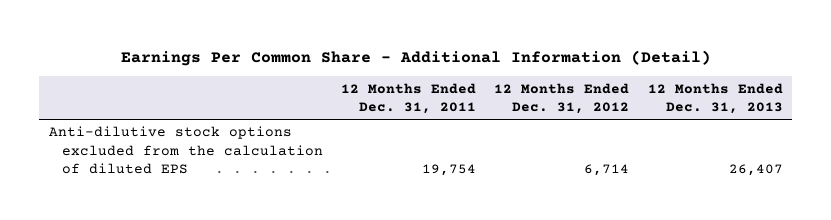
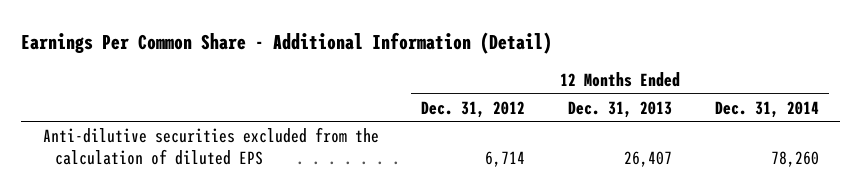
[341,82,477,115] 12 Months Ended Dec. 31, 2011 -> none
none -> [714,100,819,118] Dec. 31, 2014
[48,126,323,174] Anti-dilutive stock options excluded from the calculation of diluted EPS -> [42,126,379,166] Anti-dilutive securities excluded from the calculation of diluted EPS

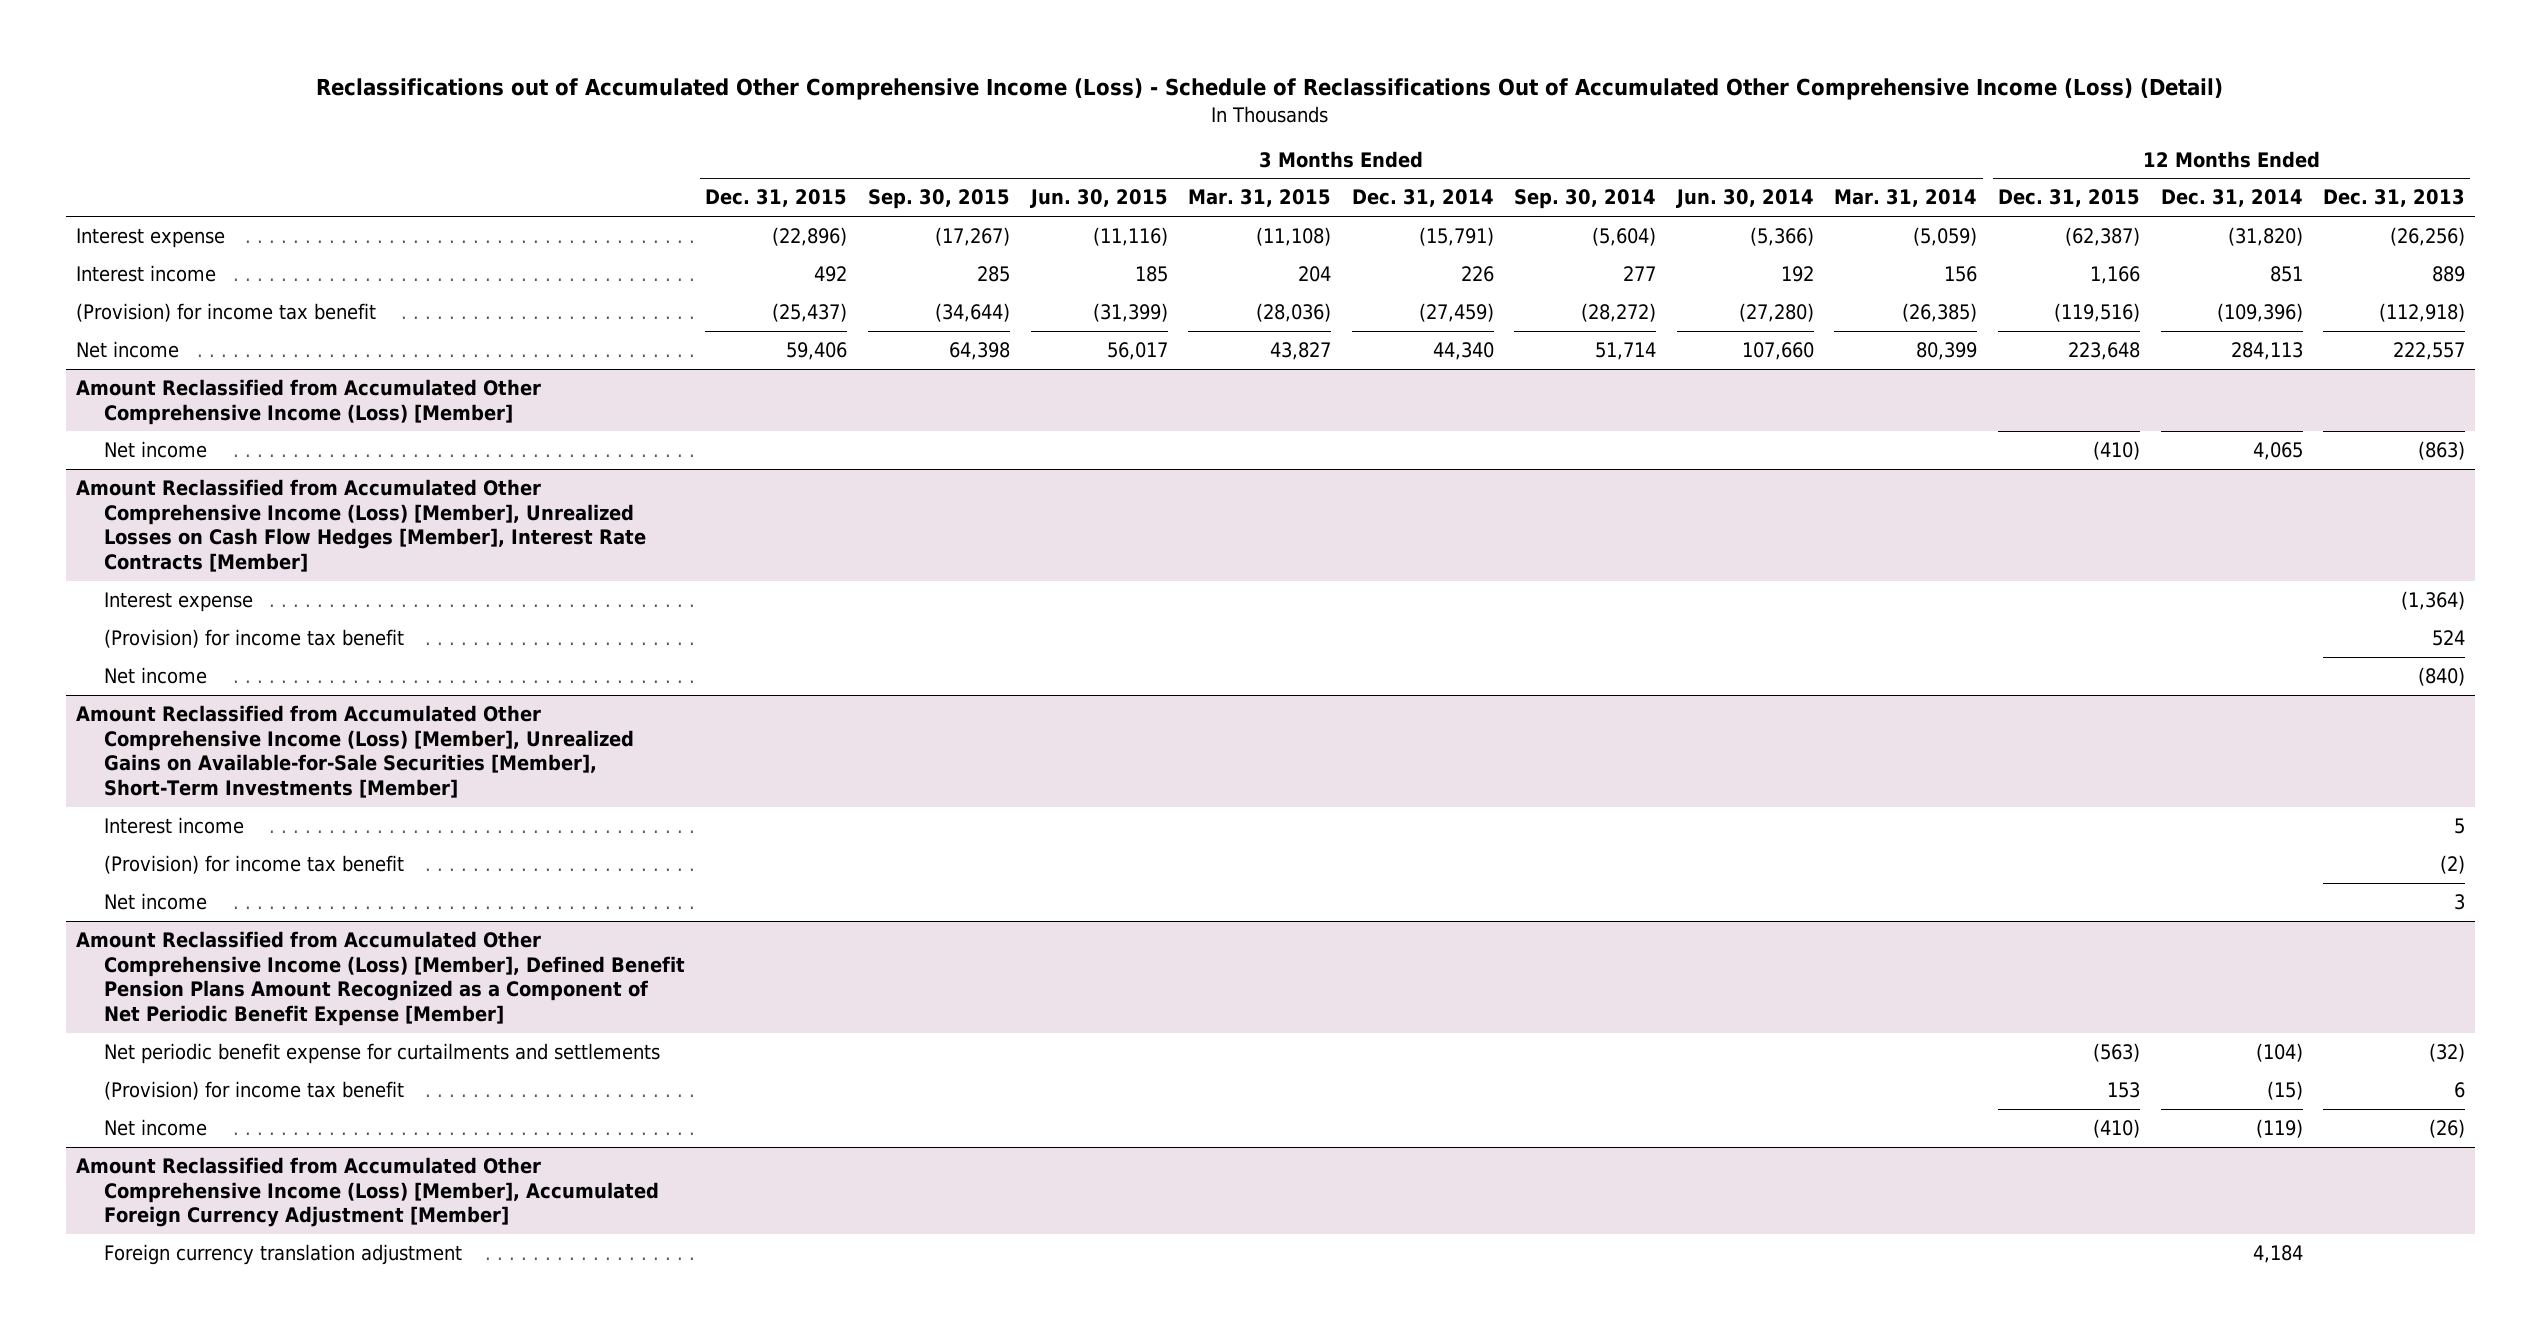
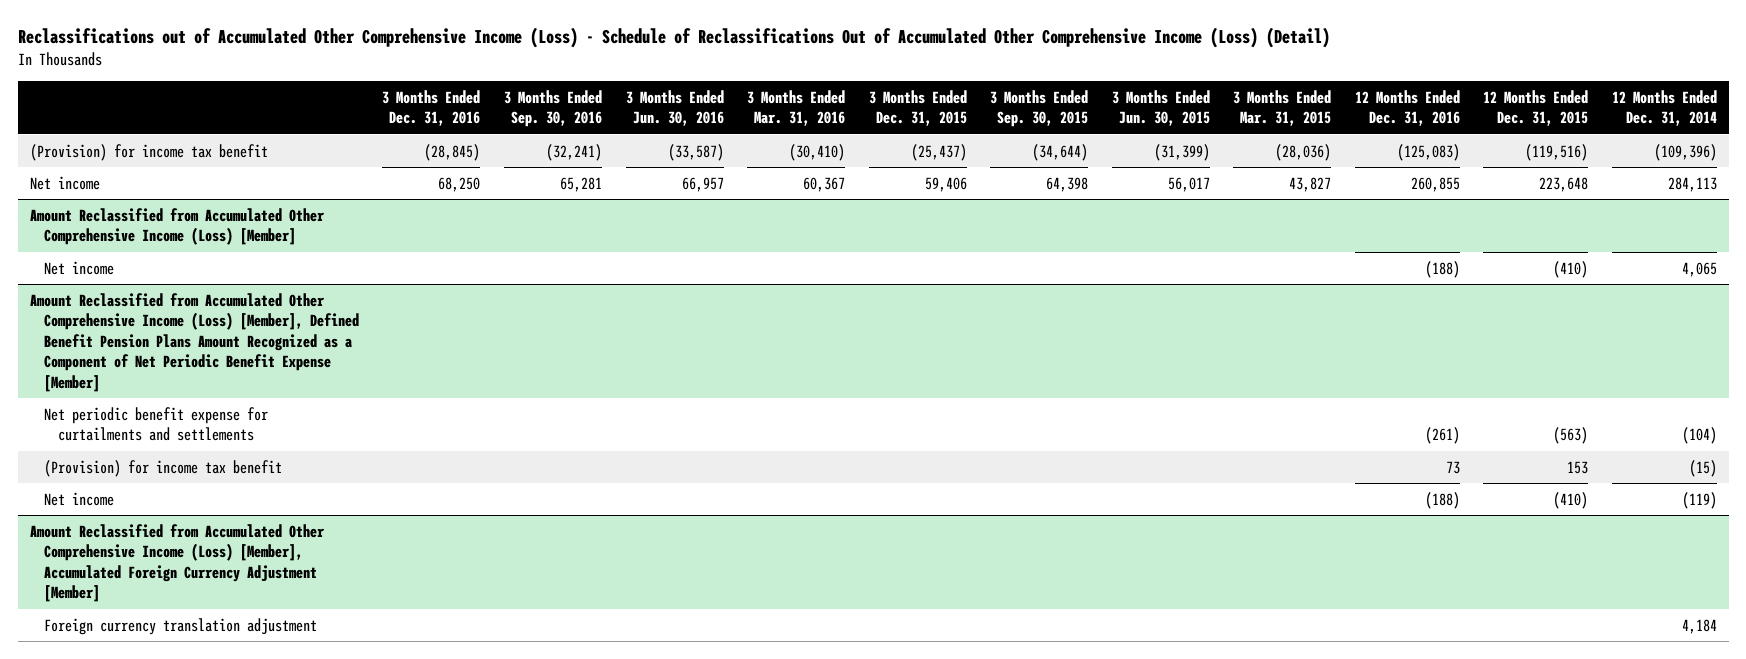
[1351,189,1494,208] Dec. 31, 2014 -> none
[1514,189,1657,210] Sep. 30, 2014 -> none
[1675,189,1814,209] Jun. 30, 2014 -> none
[1834,189,1978,208] Mar. 31, 2014 -> none
[2323,189,2466,208] Dec. 31, 2013 -> none
none -> [382,89,481,127] 3 Months Ended Dec. 31, 2016
none -> [504,89,603,128] 3 Months Ended Sep. 30, 2016
none -> [625,89,724,127] 3 Months Ended Jun. 30, 2016
none -> [747,89,846,127] 3 Months Ended Mar. 31, 2016
none -> [1354,89,1460,127] 12 Months Ended Dec. 31, 2016
[75,227,225,248] Interest expense -> none
[75,264,216,282] Interest income -> none
[75,478,646,573] Amount Reclassified from Accumulated Other Comprehensive Income (Loss) [Member], Unrealized Losses on Cash Flow Hedges [Member], Interest Rate Contracts [Member] -> none
[103,591,253,612] Interest expense -> none
[103,628,404,648] (Provision) for income tax benefit -> none
[103,666,207,684] Net income -> none
[75,704,634,799] Amount Reclassified from Accumulated Other Comprehensive Income (Loss) [Member], Unrealized Gains on Available-for-Sale Securities [Member], Short-Term Investments [Member] -> none
[103,816,244,834] Interest income -> none
[103,854,404,874] (Provision) for income tax benefit -> none
[103,892,207,910] Net income -> none

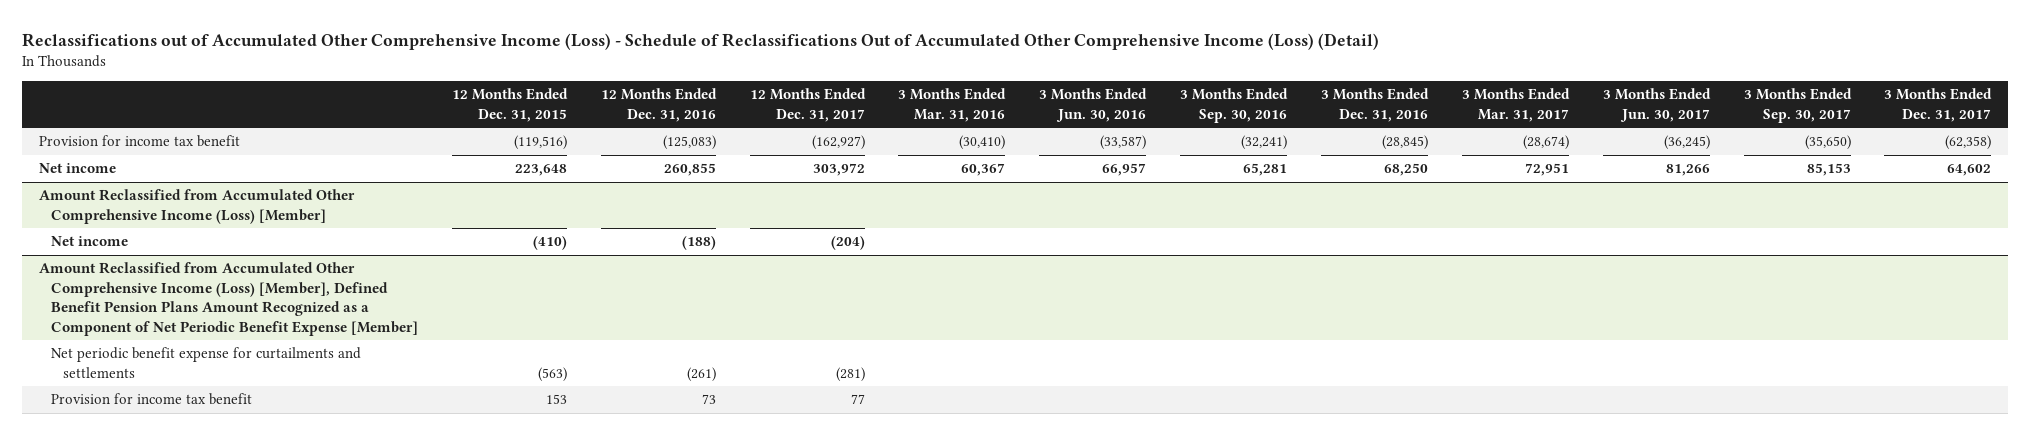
[868,89,967,127] 3 Months Ended Dec. 31, 2015 -> none
[990,89,1089,128] 3 Months Ended Sep. 30, 2015 -> none
[1111,89,1210,127] 3 Months Ended Jun. 30, 2015 -> none
[1233,89,1332,127] 3 Months Ended Mar. 31, 2015 -> none
[1611,89,1717,127] 12 Months Ended Dec. 31, 2014 -> none
none -> [749,88,866,122] 12 Months Ended Dec. 31, 2017
none -> [1461,88,1570,122] 3 Months Ended Mar. 31, 2017
none -> [1602,88,1711,122] 3 Months Ended Jun. 30, 2017
none -> [1743,88,1852,123] 3 Months Ended Sep. 30, 2017
none -> [1884,88,1993,122] 3 Months Ended Dec. 31, 2017
[29,143,268,161] (Provision) for income tax benefit -> [39,135,241,148] Provision for income tax benefit
[43,491,114,506] Net income -> none
[29,523,325,603] Amount Reclassified from Accumulated Other Comprehensive Income (Loss) [Member], Accumulated Foreign Currency Adjustment [Member] -> none
[43,617,317,635] Foreign currency translation adjustment -> none
[43,459,282,477] (Provision) for income tax benefit -> [51,393,253,406] Provision for income tax benefit

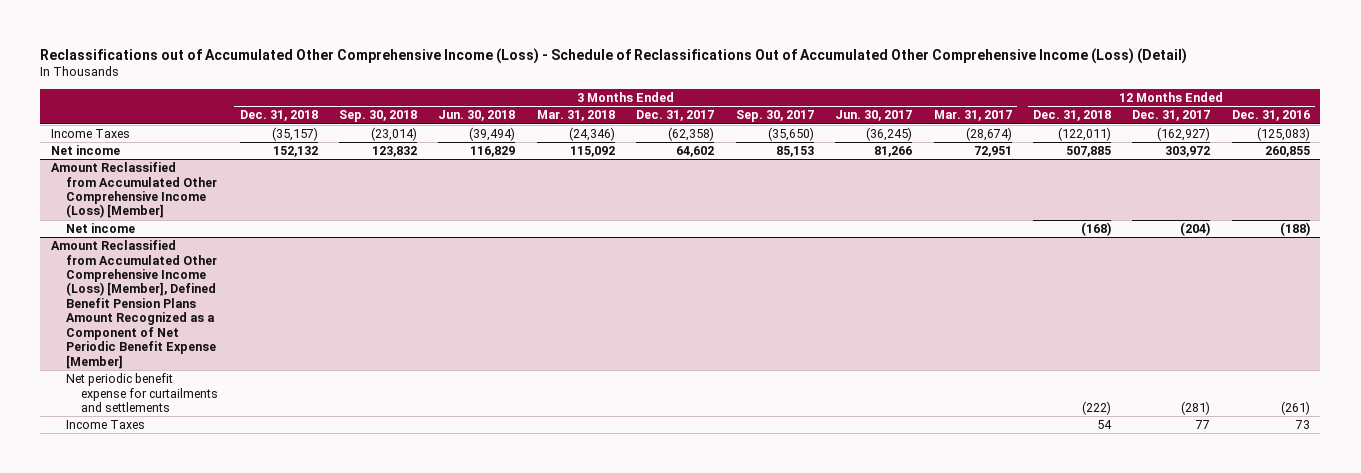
[451,88,568,122] 12 Months Ended Dec. 31, 2015 -> none
[898,88,1007,122] 3 Months Ended Mar. 31, 2016 -> none
[1039,88,1148,122] 3 Months Ended Jun. 30, 2016 -> none
[1180,88,1289,123] 3 Months Ended Sep. 30, 2016 -> none
[1321,88,1430,122] 3 Months Ended Dec. 31, 2016 -> none
none -> [239,110,318,122] Dec. 31, 2018
none -> [339,110,418,123] Sep. 30, 2018
none -> [438,110,516,122] Jun. 30, 2018
none -> [536,110,615,122] Mar. 31, 2018
none -> [1032,110,1111,122] Dec. 31, 2018
[39,135,241,148] Provision for income tax benefit -> [51,129,131,139] Income Taxes
[51,393,253,406] Provision for income tax benefit -> [66,420,146,430] Income Taxes

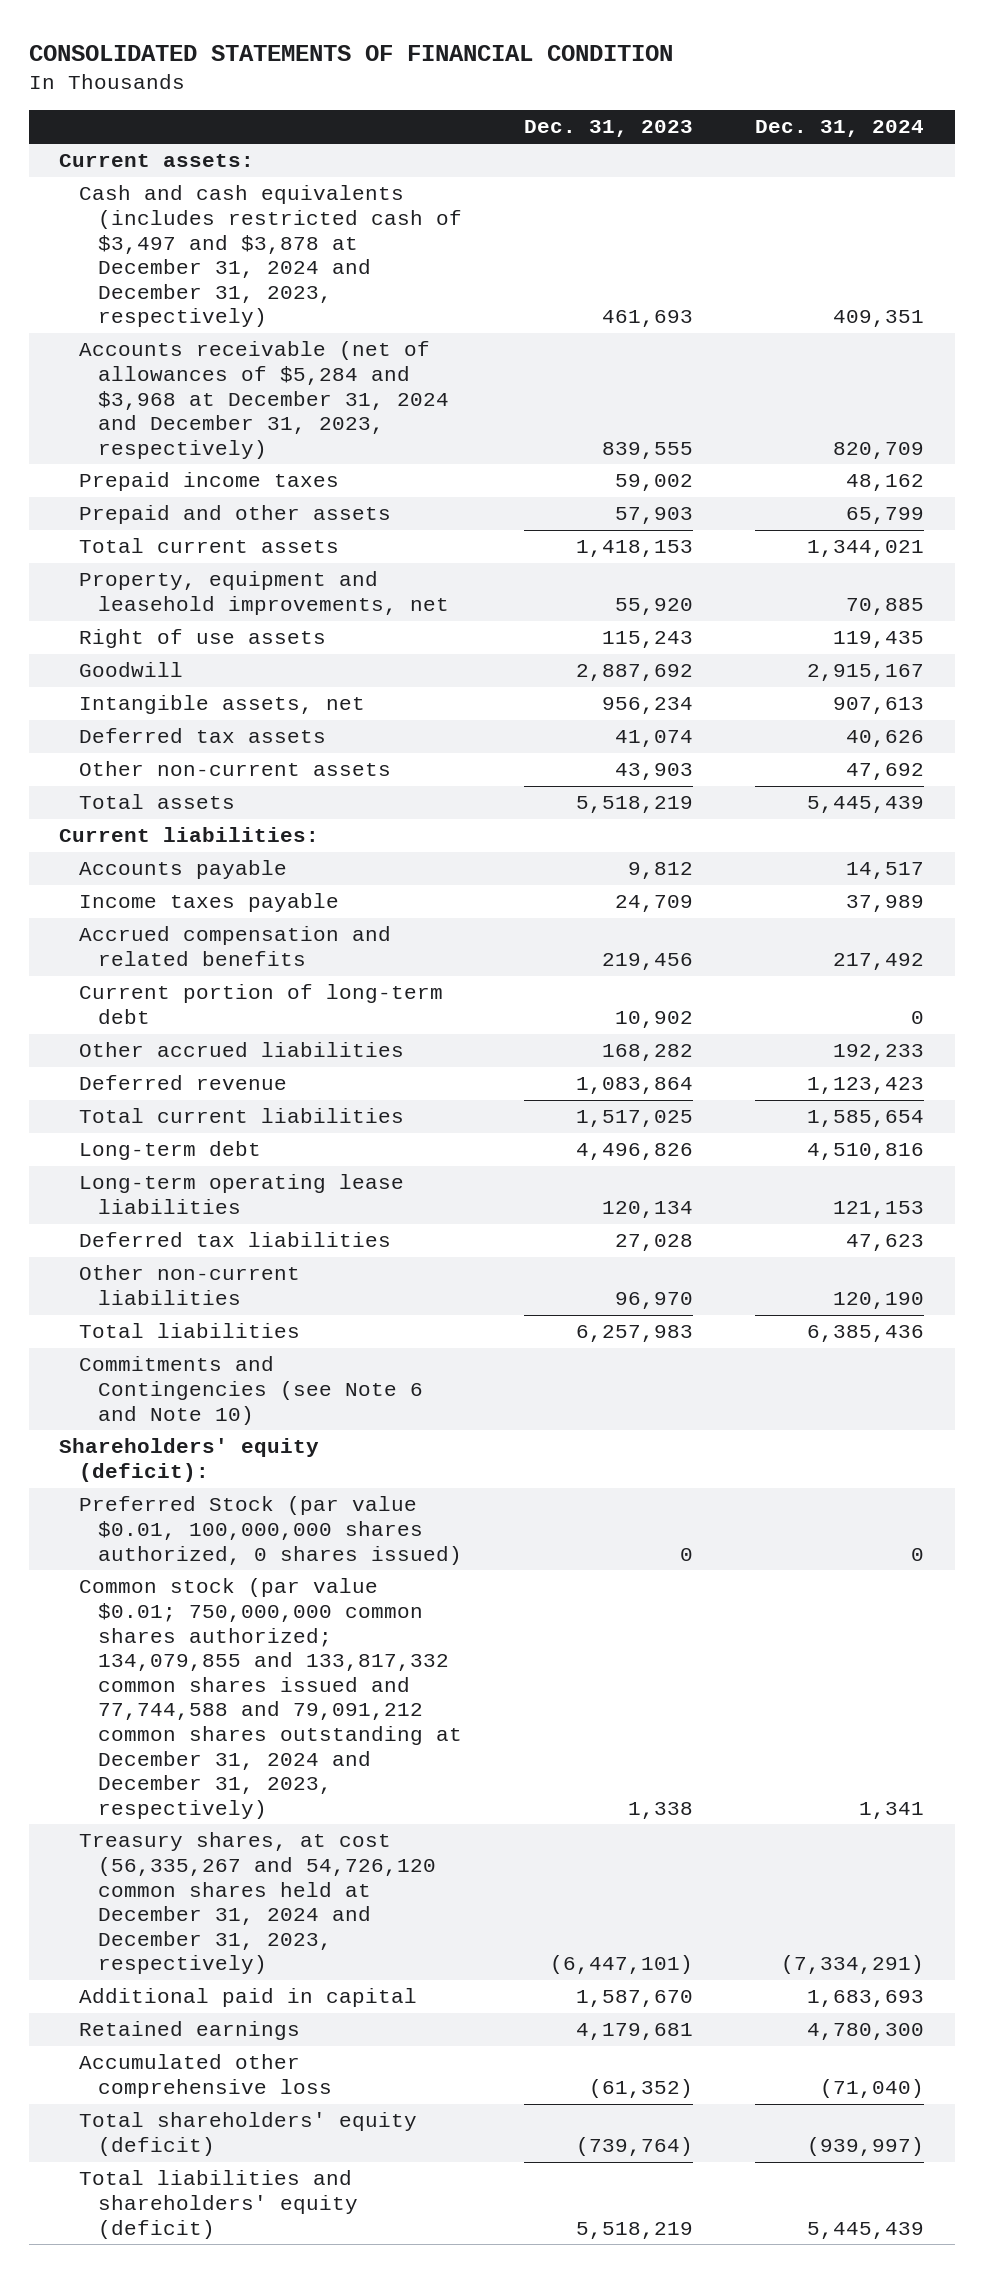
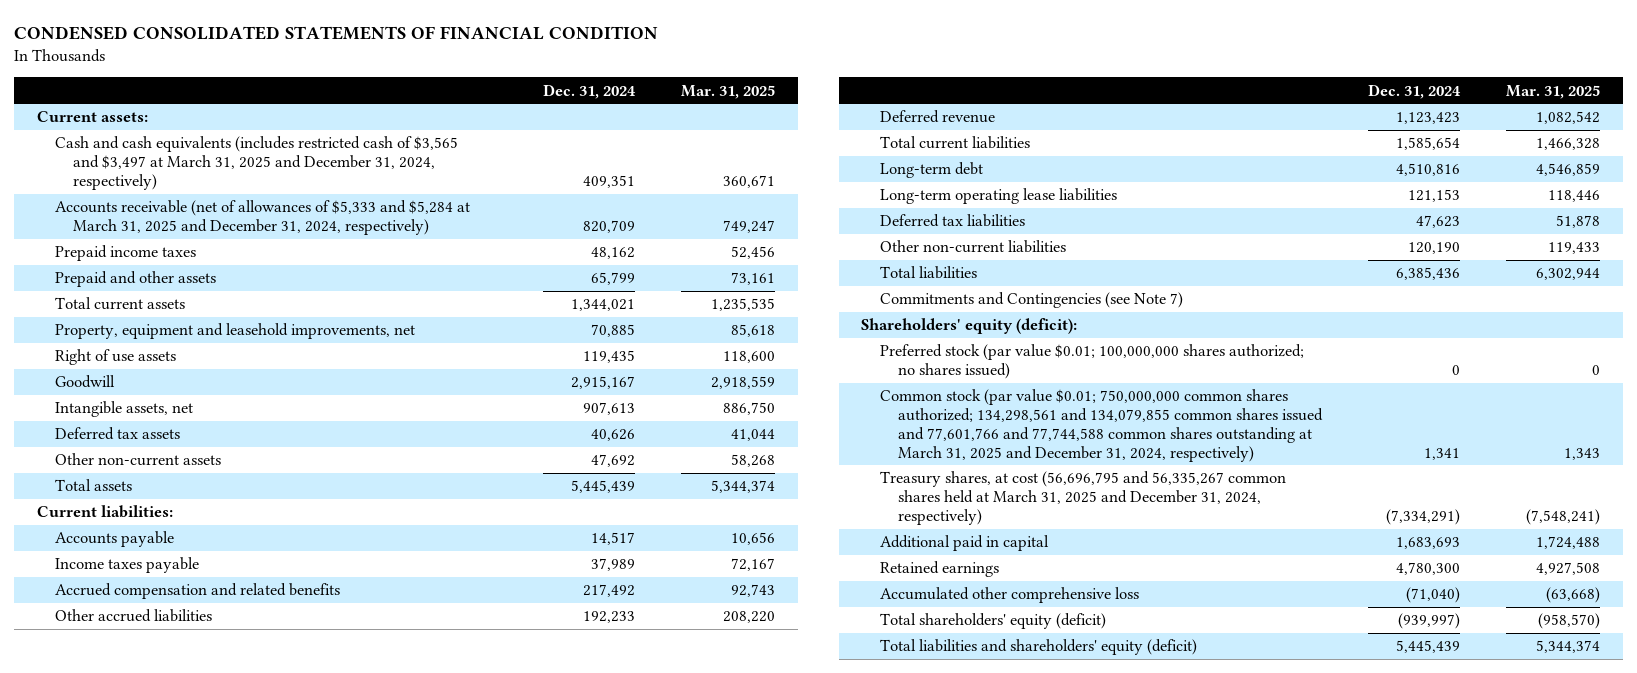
[28,44,673,61] CONSOLIDATED STATEMENTS OF FINANCIAL CONDITION -> [13,26,658,41] CONDENSED CONSOLIDATED STATEMENTS OF FINANCIAL CONDITION
[524,120,694,138] Dec. 31, 2023 -> none
none -> [681,84,776,99] Mar. 31, 2025
[78,185,463,328] Cash and cash equivalents (includes restricted cash of $3,497 and $3,878 at December 31, 2024 and December 31, 2023, respectively) -> [55,136,459,190] Cash and cash equivalents (includes restricted cash of $3,565 and $3,497 at March 31, 2025 and December 31, 2024, respectively)
[78,341,450,459] Accounts receivable (net of allowances of $5,284 and $3,968 at December 31, 2024 and December 31, 2023, respectively) -> [55,200,471,236] Accounts receivable (net of allowances of $5,333 and $5,284 at March 31, 2025 and December 31, 2024, respectively)
[78,984,443,1024] Current portion of long-term debt -> none
[78,1356,424,1425] Commitments and Contingencies (see Note 6 and Note 10) -> [879,292,1183,309] Commitments and Contingencies (see Note 7)
[78,1496,463,1565] Preferred Stock (par value $0.01, 100,000,000 shares authorized, 0 shares issued) -> [879,344,1304,380] Preferred stock (par value $0.01; 100,000,000 shares authorized; no shares issued)
[78,1578,463,1819] Common stock (par value $0.01; 750,000,000 common shares authorized; 134,079,855 and 133,817,332 common shares issued and 77,744,588 and 79,091,212 common shares outstanding at December 31, 2024 and December 31, 2023, respectively) -> [879,389,1324,462] Common stock (par value $0.01; 750,000,000 common shares authorized; 134,298,561 and 134,079,855 common shares issued and 77,601,766 and 77,744,588 common shares outstanding at March 31, 2025 and December 31, 2024, respectively)
[78,1832,437,1975] Treasury shares, at cost (56,335,267 and 54,726,120 common shares held at December 31, 2024 and December 31, 2023, respectively) -> [879,471,1286,525] Treasury shares, at cost (56,696,795 and 56,335,267 common shares held at March 31, 2025 and December 31, 2024, respectively)

